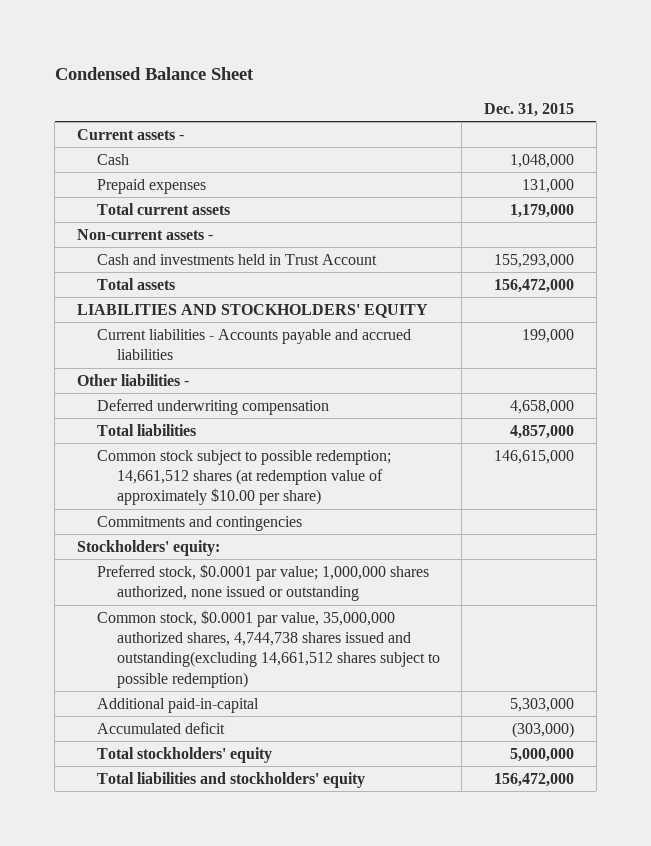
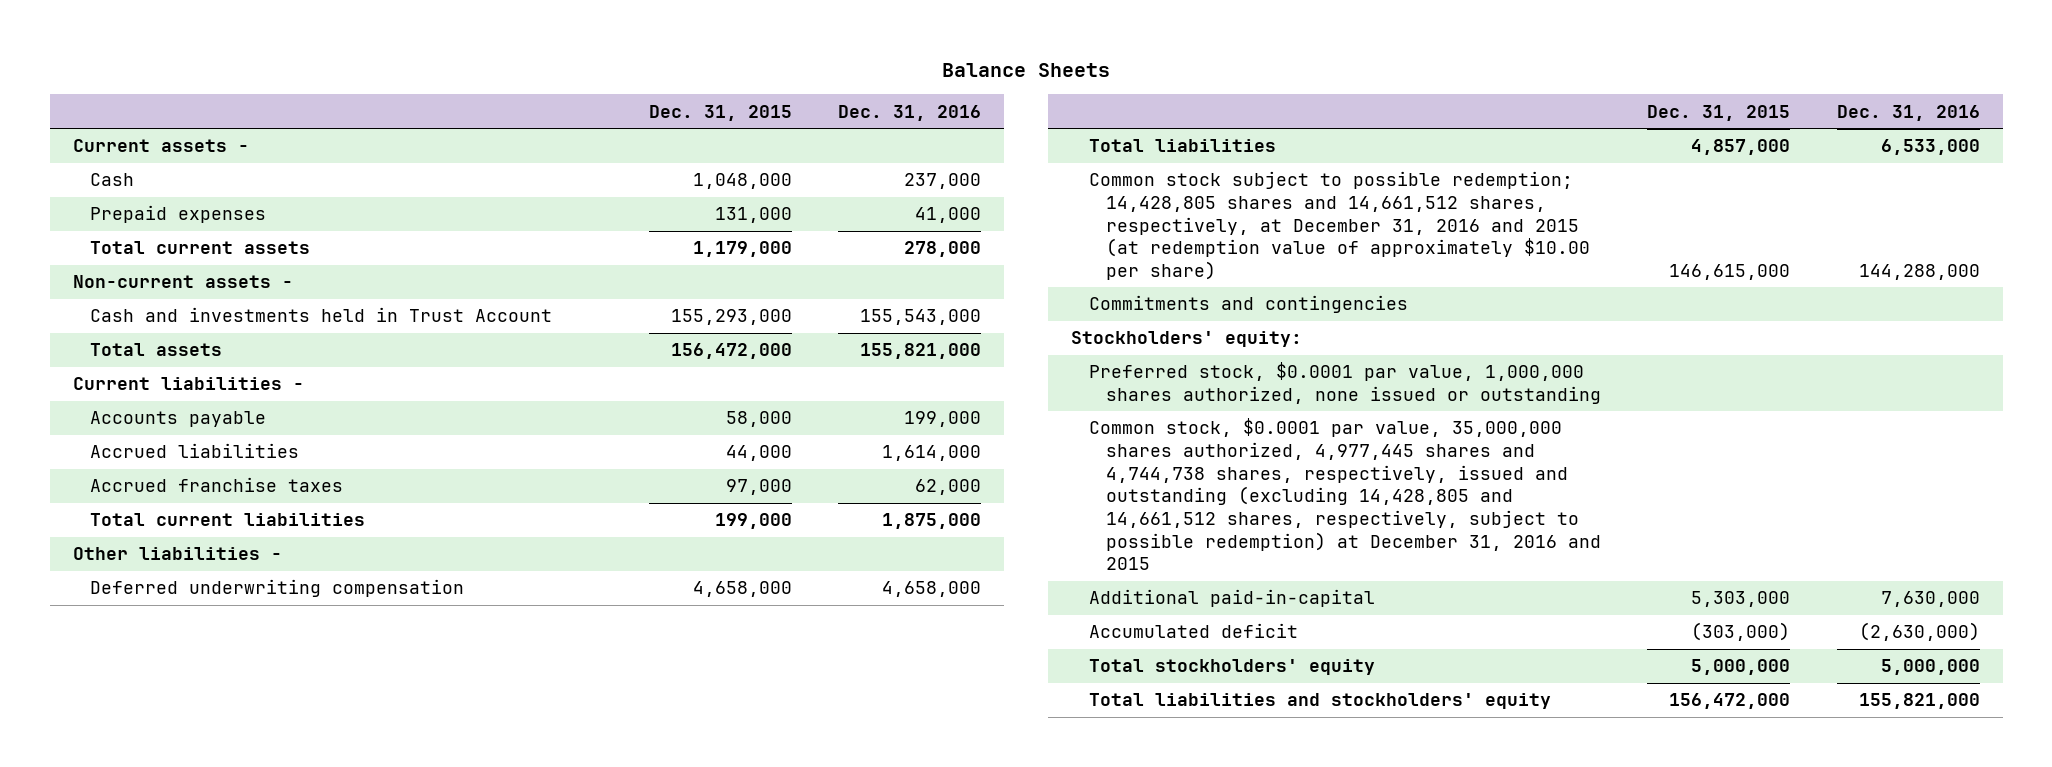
[54,66,254,80] Condensed Balance Sheet -> [942,62,1111,77] Balance Sheets
none -> [838,104,982,121] Dec. 31, 2016
[76,303,428,318] LIABILITIES AND STOCKHOLDERS' EQUITY -> none
none -> [72,377,304,391] Current liabilities -
none -> [90,411,267,428] Accounts payable
none -> [90,443,300,459] Accrued liabilities
none -> [90,477,344,493] Accrued franchise taxes
[96,328,411,361] Current liabilities - Accounts payable and accrued liabilities -> [90,513,366,527] Total current liabilities
[96,449,391,506] Common stock subject to possible redemption; 14,661,512 shares (at redemption value of approximately $10.00 per share) -> [1088,171,1591,280] Common stock subject to possible redemption; 14,428,805 shares and 14,661,512 shares, respectively, at December 31, 2016 and 2015 (at redemption value of approximately $10.00 per share)
[96,563,429,602] Preferred stock, $0.0001 par value; 1,000,000 shares authorized, none issued or outstanding -> [1088,362,1602,404] Preferred stock, $0.0001 par value, 1,000,000 shares authorized, none issued or outstanding
[96,609,440,688] Common stock, $0.0001 par value, 35,000,000 authorized shares, 4,744,738 shares issued and outstanding(excluding 14,661,512 shares subject to possible redemption) -> [1088,418,1602,571] Common stock, $0.0001 par value, 35,000,000 shares authorized, 4,977,445 shares and 4,744,738 shares, respectively, issued and outstanding (excluding 14,428,805 and 14,661,512 shares, respectively, subject to possible redemption) at December 31, 2016 and 2015

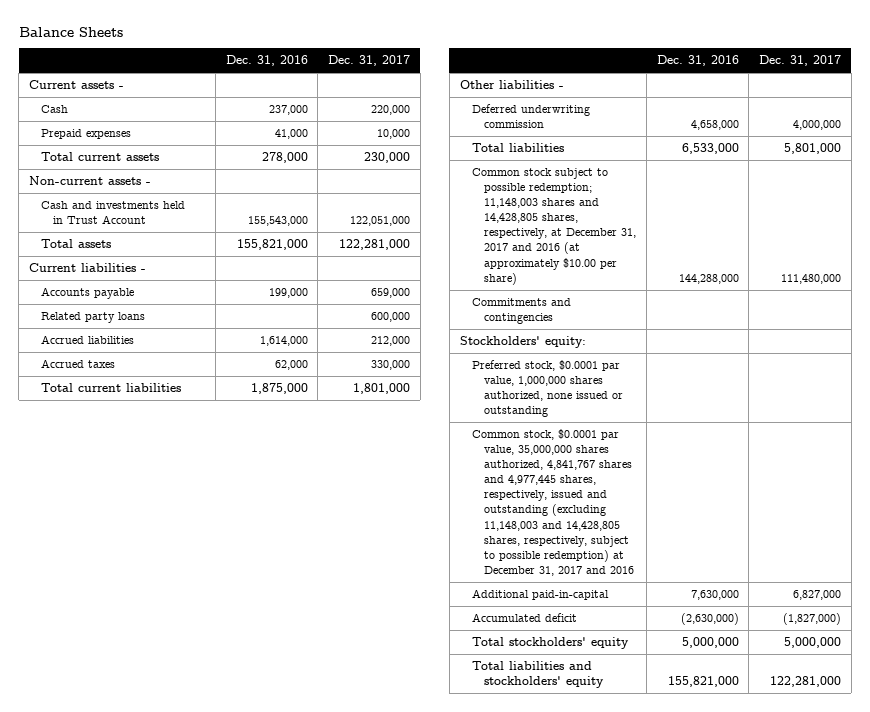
[649,104,793,121] Dec. 31, 2015 -> none
none -> [328,55,411,67] Dec. 31, 2017
none -> [41,312,146,324] Related party loans
[90,477,344,493] Accrued franchise taxes -> [41,359,116,369] Accrued taxes
[90,579,465,598] Deferred underwriting compensation -> [471,104,590,129] Deferred underwriting commission
[1088,171,1591,280] Common stock subject to possible redemption; 14,428,805 shares and 14,661,512 shares, respectively, at December 31, 2016 and 2015 (at redemption value of approximately $10.00 per share) -> [471,168,637,285] Common stock subject to possible redemption; 11,148,003 shares and 14,428,805 shares, respectively, at December 31, 2017 and 2016 (at approximately $10.00 per share)
[1088,418,1602,571] Common stock, $0.0001 par value, 35,000,000 shares authorized, 4,977,445 shares and 4,744,738 shares, respectively, issued and outstanding (excluding 14,428,805 and 14,661,512 shares, respectively, subject to possible redemption) at December 31, 2016 and 2015 -> [471,429,635,576] Common stock, $0.0001 par value, 35,000,000 shares authorized, 4,841,767 shares and 4,977,445 shares, respectively, issued and outstanding (excluding 11,148,003 and 14,428,805 shares, respectively, subject to possible redemption) at December 31, 2017 and 2016

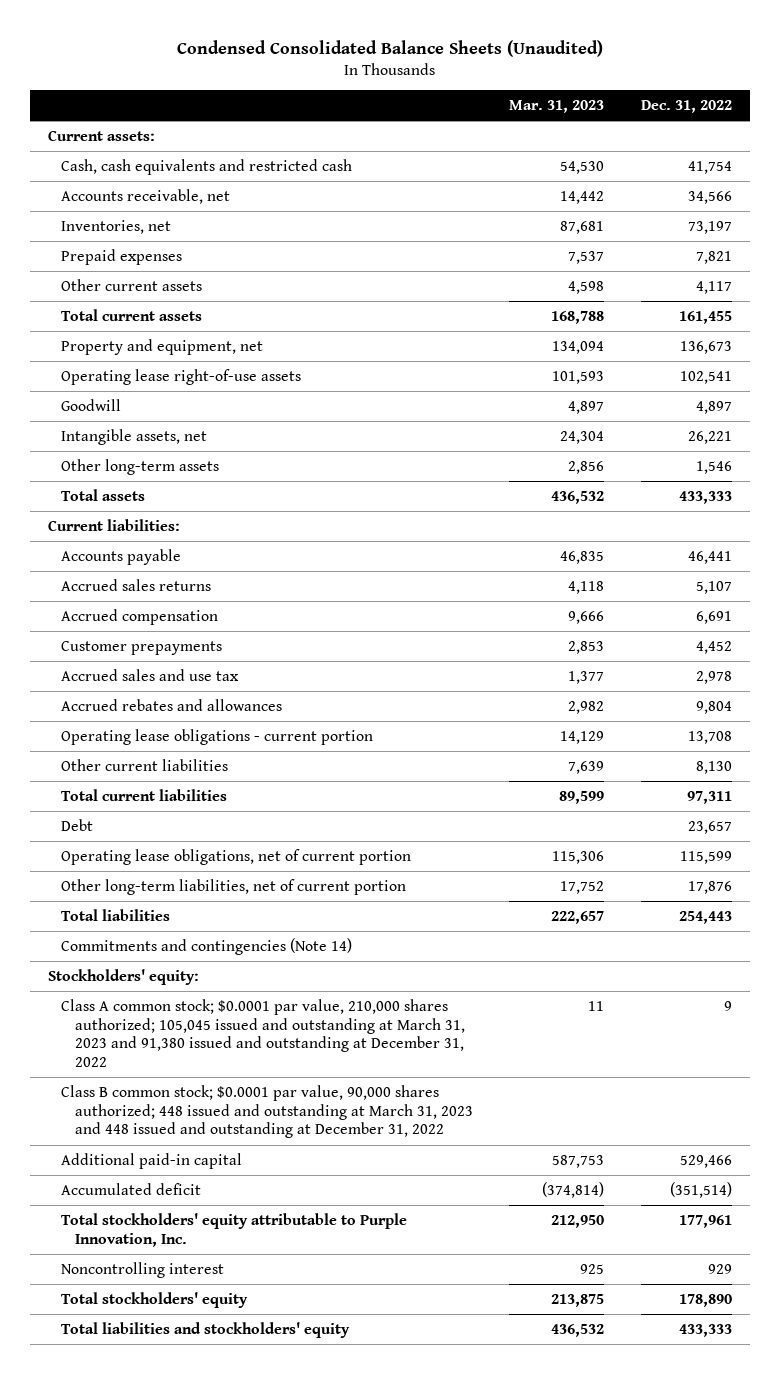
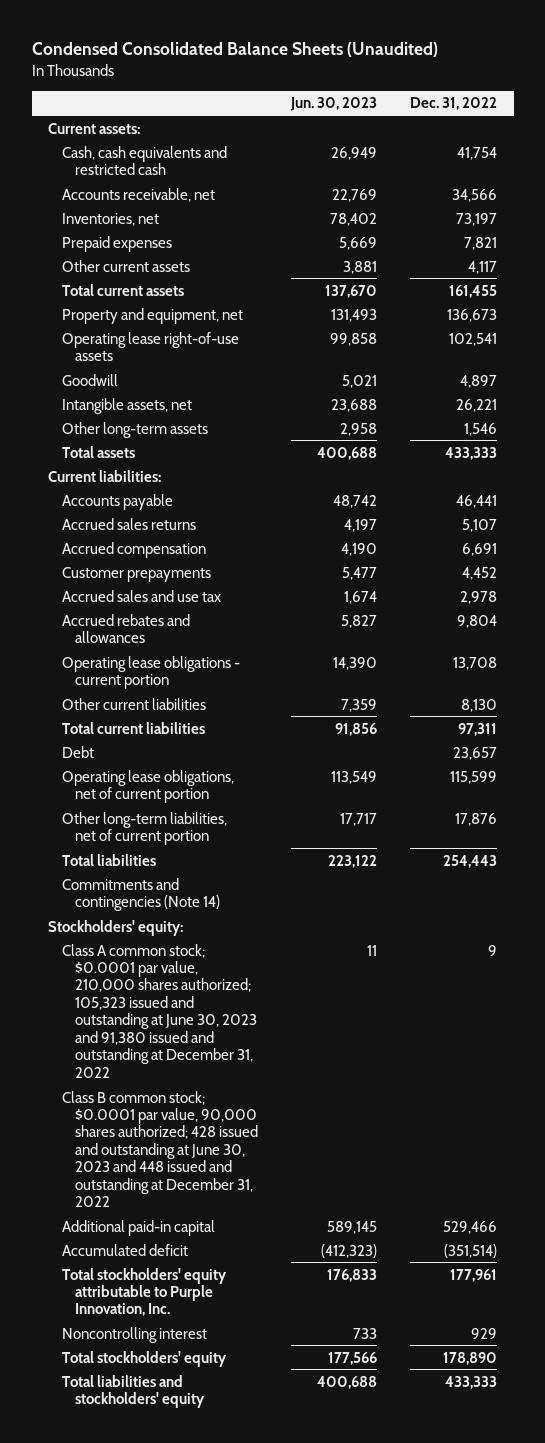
[509,100,605,114] Mar. 31, 2023 -> none
none -> [289,97,377,112] Jun. 30, 2023
[61,998,465,1068] Class A common stock; $0.0001 par value, 210,000 shares authorized; 105,045 issued and outstanding at March 31, 2023 and 91,380 issued and outstanding at December 31, 2022 -> [61,943,257,1078] Class A common stock; $0.0001 par value, 210,000 shares authorized; 105,323 issued and outstanding at June 30, 2023 and 91,380 issued and outstanding at December 31, 2022
[61,1084,473,1139] Class B common stock; $0.0001 par value, 90,000 shares authorized; 448 issued and outstanding at March 31, 2023 and 448 issued and outstanding at December 31, 2022 -> [61,1090,258,1208] Class B common stock; $0.0001 par value, 90,000 shares authorized; 428 issued and outstanding at June 30, 2023 and 448 issued and outstanding at December 31, 2022

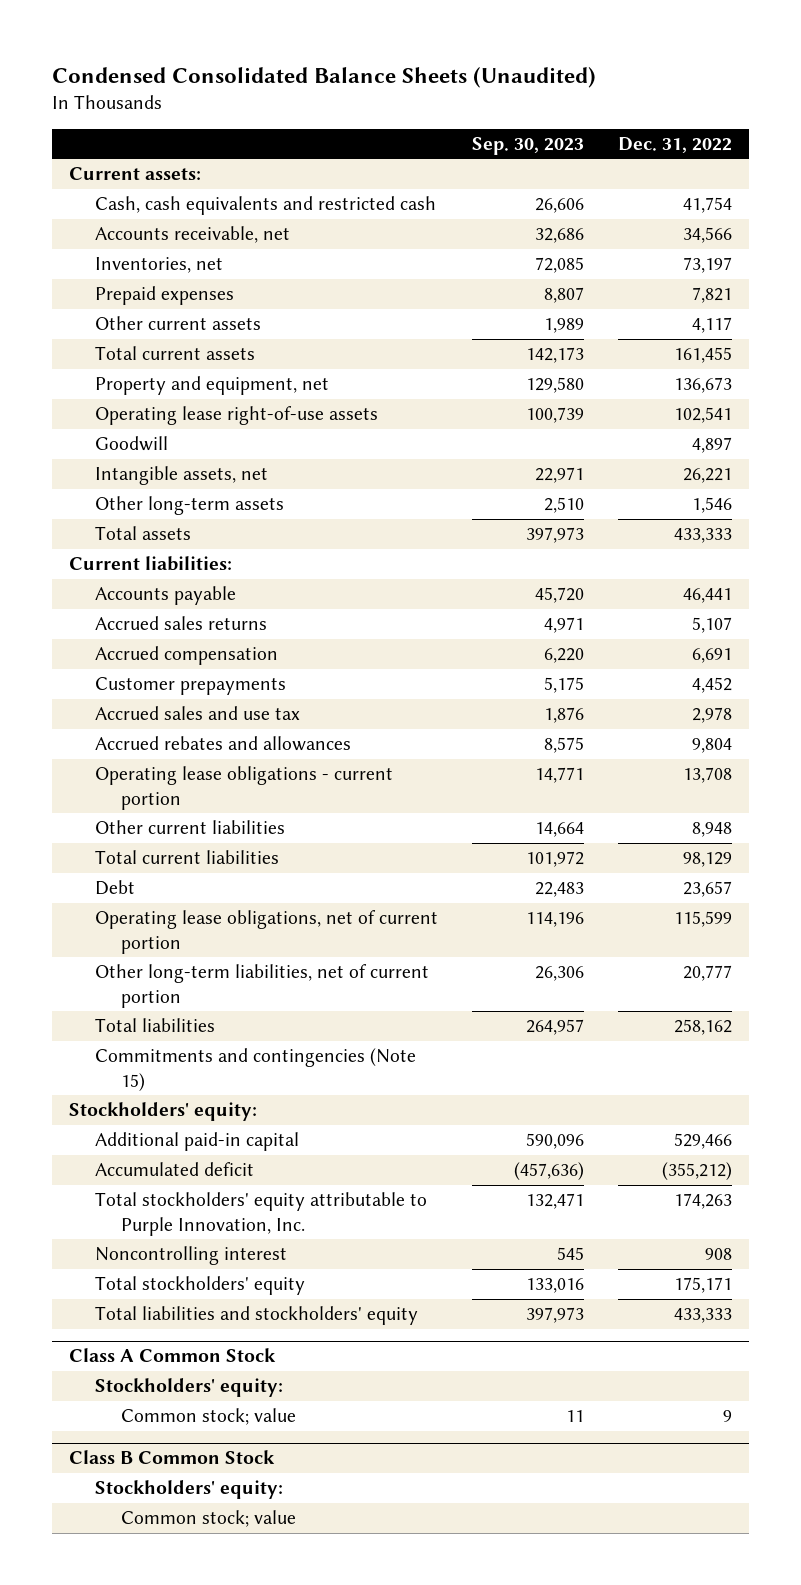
[289,97,377,112] Jun. 30, 2023 -> none
none -> [472,136,585,155] Sep. 30, 2023
[460,698,497,712] 8,130 -> [692,822,733,838] 8,948
[457,722,497,736] 97,311 -> [683,852,733,868] 98,129
[454,812,497,826] 17,876 -> [683,965,733,982] 20,777
[442,854,497,868] 254,443 -> [674,1019,733,1036] 258,162
[61,877,220,911] Commitments and contingencies (Note 14) -> [95,1048,417,1091] Commitments and contingencies (Note 15)
[61,943,257,1078] Class A common stock; $0.0001 par value, 210,000 shares authorized; 105,323 issued and outstanding at June 30, 2023 and 91,380 issued and outstanding at December 31, 2022 -> none
[61,1090,258,1208] Class B common stock; $0.0001 par value, 90,000 shares authorized; 428 issued and outstanding at June 30, 2023 and 448 issued and outstanding at December 31, 2022 -> none
[443,1243,497,1258] (351,514) -> [662,1162,733,1181] (355,212)
[449,1268,497,1282] 177,961 -> [674,1193,733,1210] 174,263
[470,1327,497,1339] 929 -> [705,1248,733,1261] 908
[442,1351,497,1365] 178,890 -> [674,1277,733,1294] 175,171
none -> [69,1348,277,1363] Class A Common Stock
none -> [95,1378,284,1398] Stockholders' equity:
none -> [121,1408,297,1426] Common stock; value
none -> [69,1450,276,1465] Class B Common Stock
none -> [95,1480,284,1500] Stockholders' equity:
none -> [121,1510,297,1528] Common stock; value

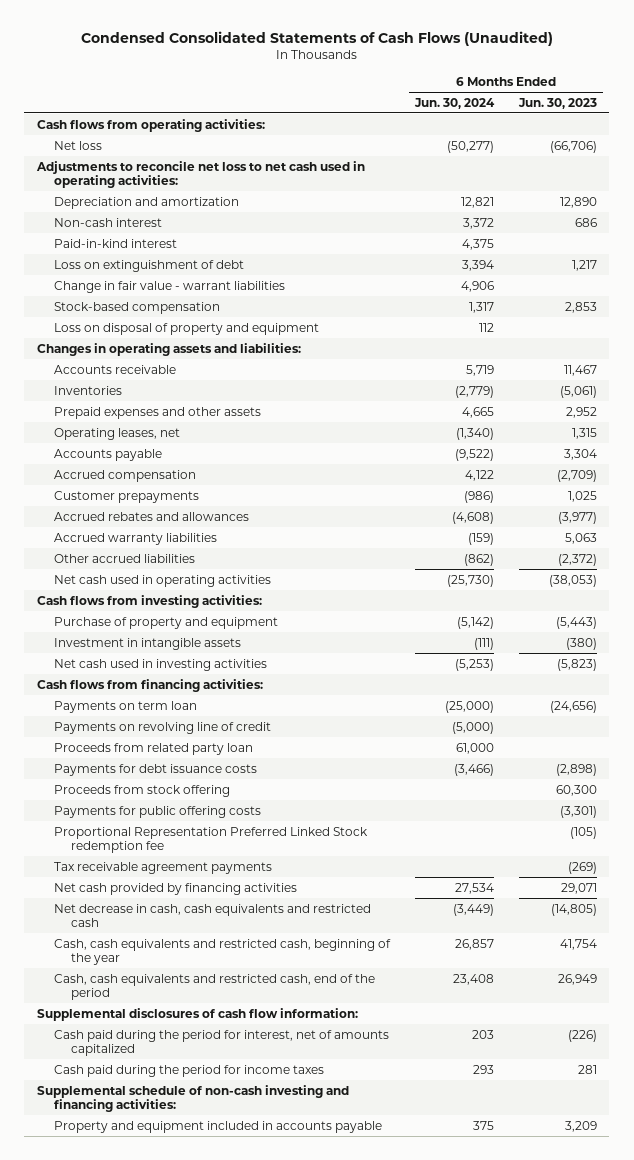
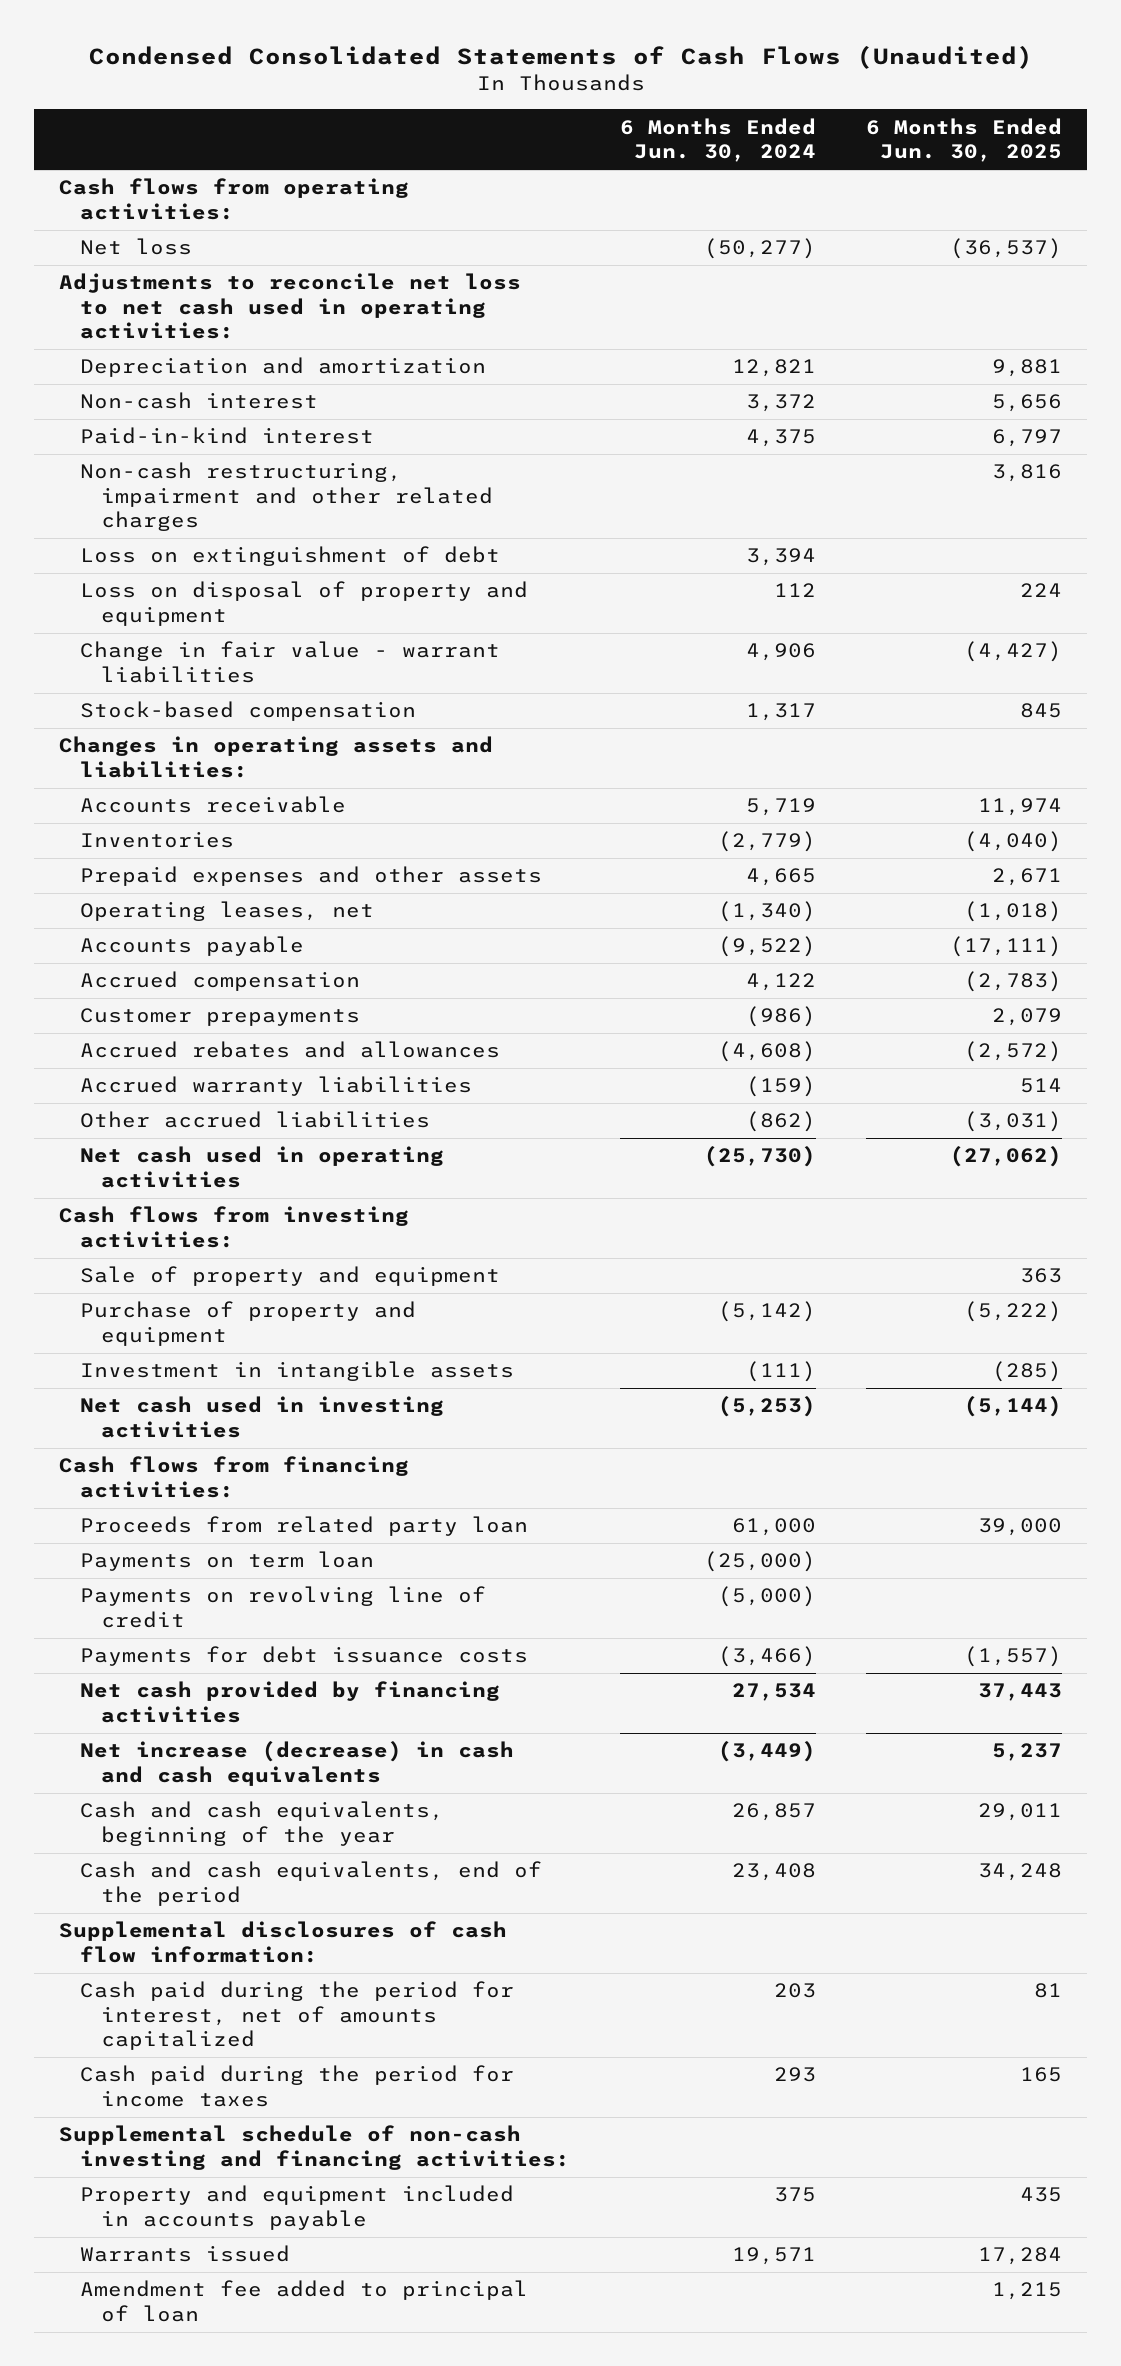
[517,97,597,109] Jun. 30, 2023 -> none
none -> [866,117,1063,163] 6 Months Ended Jun. 30, 2025
none -> [80,462,494,532] Non-cash restructuring, impairment and other related charges
[54,322,320,335] Loss on disposal of property and equipment -> [80,581,529,626] Loss on disposal of property and equipment
none -> [80,1266,501,1287] Sale of property and equipment
[54,742,254,755] Proceeds from related party loan -> [80,1516,529,1537] Proceeds from related party loan
[54,784,231,797] Proceeds from stock offering -> none
[54,805,262,818] Payments for public offering costs -> none
[54,826,369,853] Proportional Representation Preferred Linked Stock redemption fee -> none
[54,861,273,874] Tax receivable agreement payments -> none
[54,903,372,927] Net decrease in cash, cash equivalents and restricted cash -> [80,1741,515,1786] Net increase (decrease) in cash and cash equivalents
[54,938,392,965] Cash, cash equivalents and restricted cash, beginning of the year -> [80,1801,445,1846] Cash and cash equivalents, beginning of the year
[54,973,376,1000] Cash, cash equivalents and restricted cash, end of the period -> [80,1861,543,1906] Cash and cash equivalents, end of the period
none -> [80,2245,291,2263] Warrants issued
none -> [80,2280,529,2322] Amendment fee added to principal of loan

